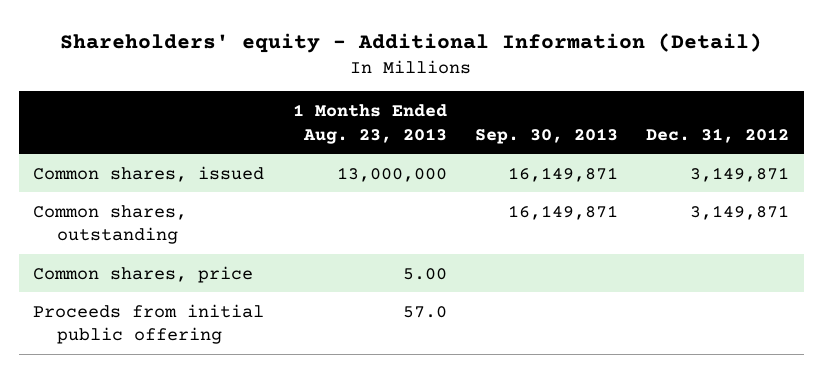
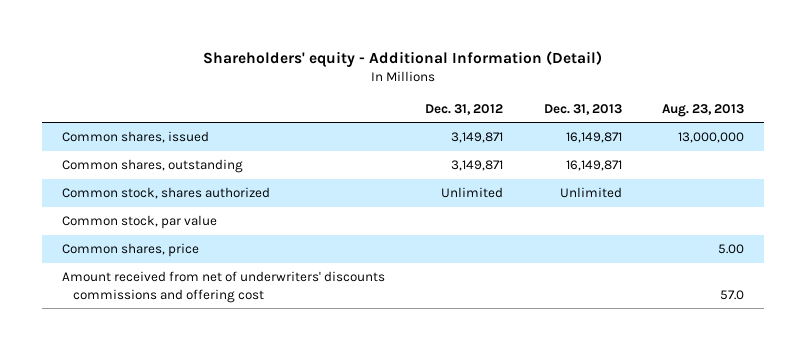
[292,103,447,144] 1 Months Ended Aug. 23, 2013 -> none
[474,127,618,144] Sep. 30, 2013 -> none
none -> [543,103,622,115] Dec. 31, 2013
none -> [661,103,744,117] Aug. 23, 2013
none -> [61,187,270,200] Common stock, shares authorized
none -> [61,215,217,230] Common stock, par value
[33,303,265,345] Proceeds from initial public offering -> [61,271,385,303] Amount received from net of underwriters' discounts commissions and offering cost

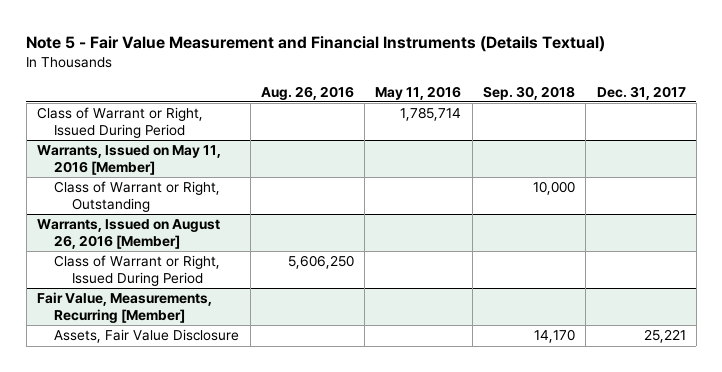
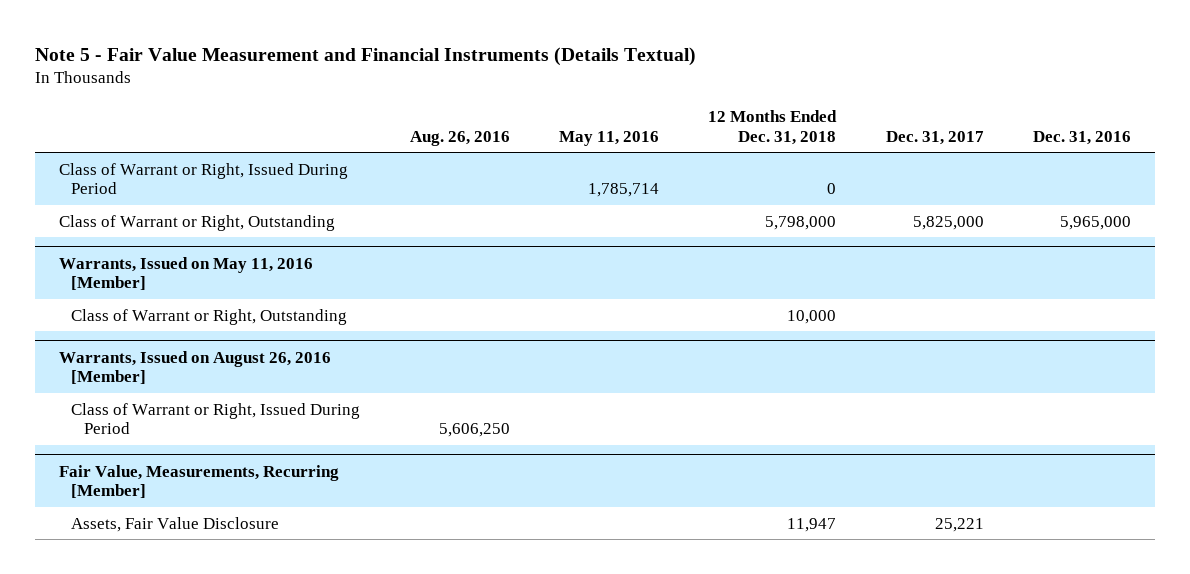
[483,85,576,100] Sep. 30, 2018 -> none
none -> [708,109,838,145] 12 Months Ended Dec. 31, 2018
none -> [1032,130,1131,145] Dec. 31, 2016
none -> [59,214,336,231] Class of Warrant or Right, Outstanding

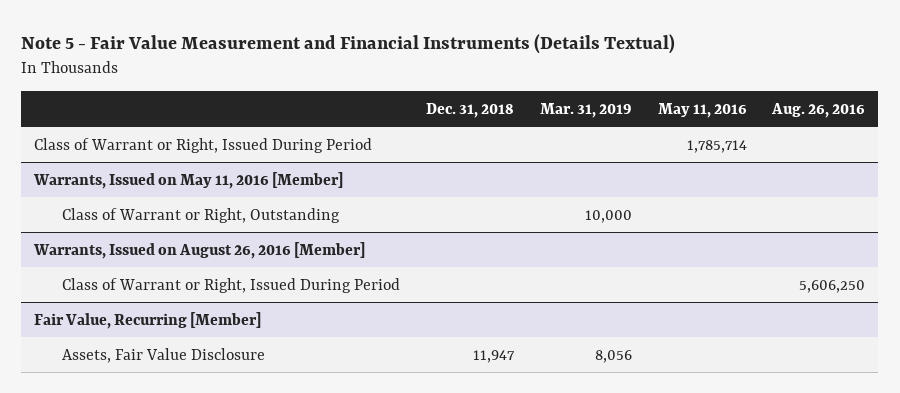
[708,109,838,145] 12 Months Ended Dec. 31, 2018 -> none
[885,130,984,145] Dec. 31, 2017 -> none
[1032,130,1131,145] Dec. 31, 2016 -> none
none -> [425,102,514,118] Dec. 31, 2018
none -> [539,102,632,118] Mar. 31, 2019
[59,214,336,231] Class of Warrant or Right, Outstanding -> none
[59,464,340,499] Fair Value, Measurements, Recurring [Member] -> [34,311,262,329] Fair Value, Recurring [Member]

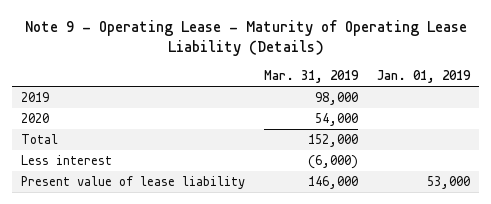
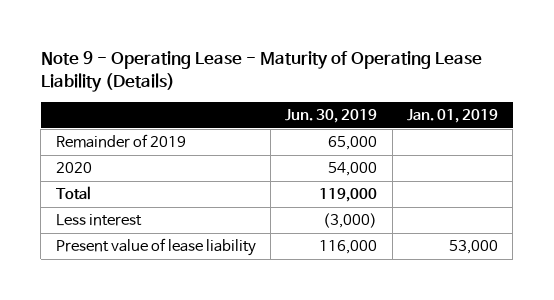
[264,70,360,84] Mar. 31, 2019 -> none
none -> [285,108,378,123] Jun. 30, 2019
[21,92,50,103] 2019 -> [55,134,186,149] Remainder of 2019

